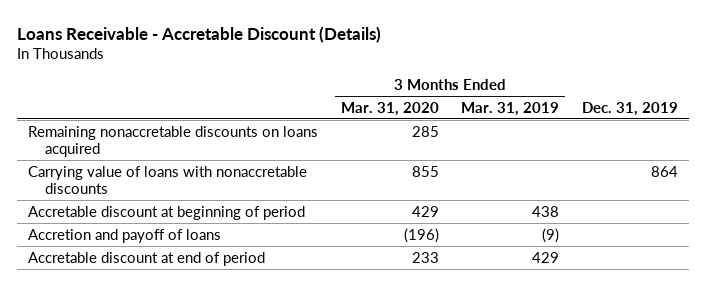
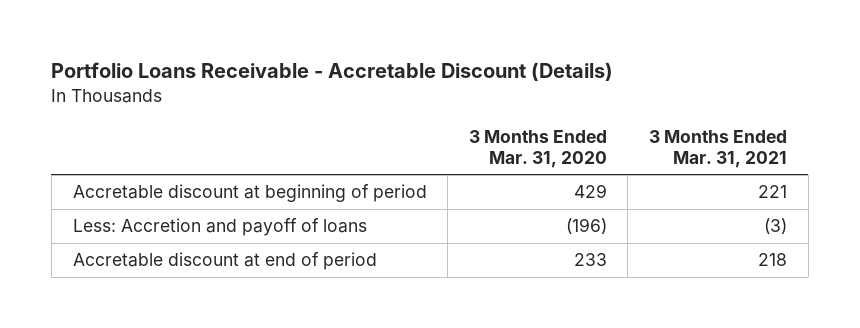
[17,25,382,43] Loans Receivable - Accretable Discount (Details) -> [51,62,614,82] Portfolio Loans Receivable - Accretable Discount (Details)
[461,101,560,116] Mar. 31, 2019 -> none
[581,101,678,116] Dec. 31, 2019 -> none
none -> [649,129,788,168] 3 Months Ended Mar. 31, 2021
[28,125,319,158] Remaining nonaccretable discounts on loans acquired -> none
[28,165,308,195] Carrying value of loans with nonaccretable discounts -> none
[28,228,222,243] Accretion and payoff of loans -> [72,218,367,237] Less: Accretion and payoff of loans

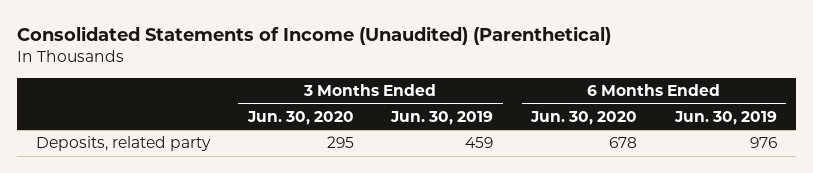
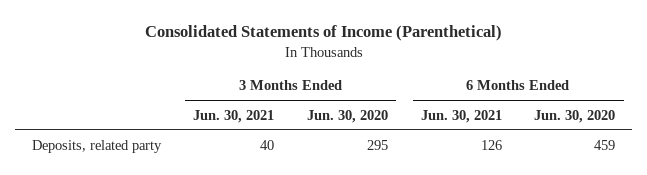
[16,26,611,46] Consolidated Statements of Income (Unaudited) (Parenthetical) -> [144,25,502,42] Consolidated Statements of Income (Parenthetical)
[390,110,494,125] Jun. 30, 2019 -> none
[673,110,777,125] Jun. 30, 2019 -> none
none -> [193,109,275,123] Jun. 30, 2021
none -> [420,109,502,123] Jun. 30, 2021
[609,137,638,149] 678 -> [594,140,616,151] 459

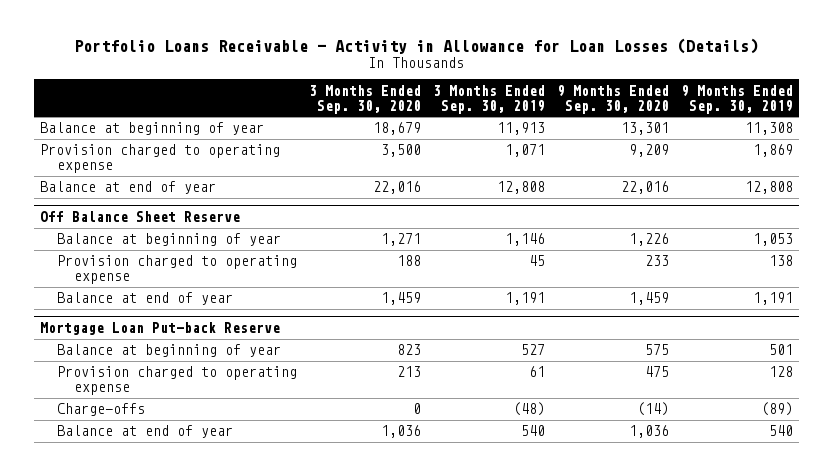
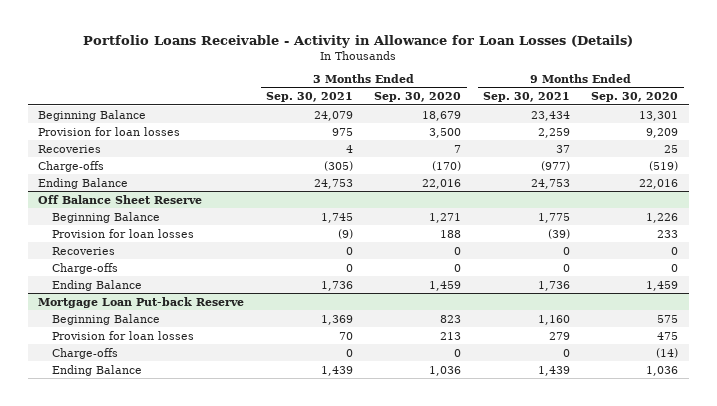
[432,84,545,114] 3 Months Ended Sep. 30, 2019 -> none
[680,84,793,114] 9 Months Ended Sep. 30, 2019 -> none
none -> [265,92,353,103] Sep. 30, 2021
none -> [482,92,570,103] Sep. 30, 2021
[39,122,264,136] Balance at beginning of year -> [38,109,147,121] Beginning Balance
[39,144,280,174] Provision charged to operating expense -> [38,126,181,136] Provision for loan losses
none -> [38,144,102,153] Recoveries
none -> [38,160,105,172] Charge-offs
[39,181,216,195] Balance at end of year -> [38,177,129,189] Ending Balance
[56,233,281,247] Balance at beginning of year -> [52,211,161,223] Beginning Balance
[56,255,297,285] Provision charged to operating expense -> [52,228,195,238] Provision for loan losses
none -> [52,246,116,255] Recoveries
none -> [52,262,119,274] Charge-offs
[56,292,233,306] Balance at end of year -> [52,279,143,291] Ending Balance
[56,344,281,358] Balance at beginning of year -> [52,313,161,325] Beginning Balance
[56,366,297,396] Provision charged to operating expense -> [52,330,195,340] Provision for loan losses
[56,425,233,439] Balance at end of year -> [52,364,143,376] Ending Balance

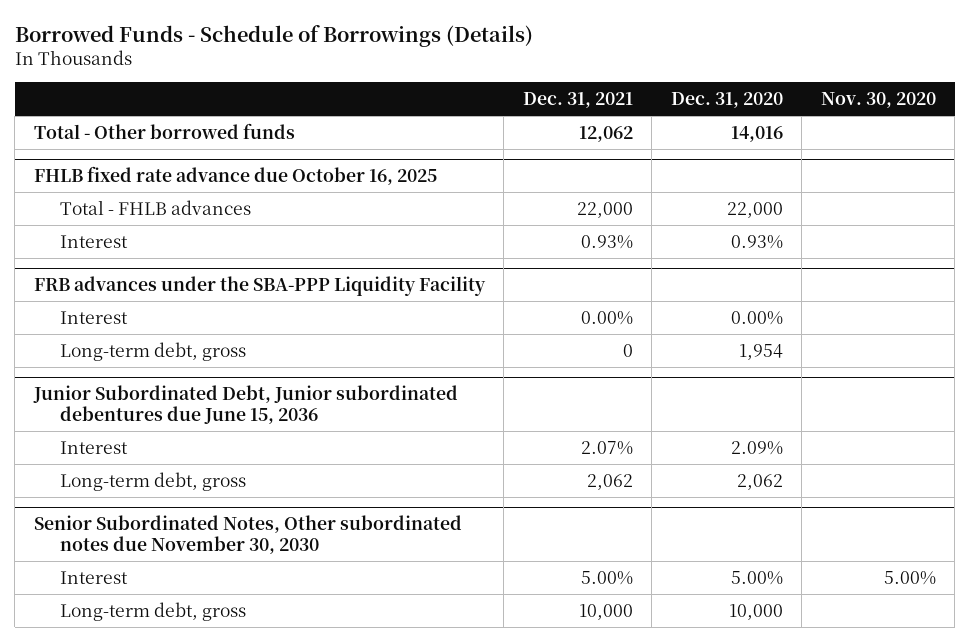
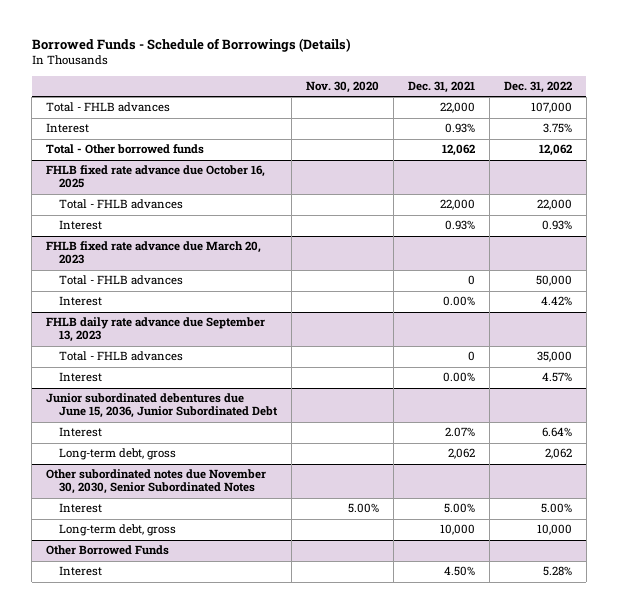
[670,92,783,109] Dec. 31, 2020 -> none
none -> [503,80,572,93] Dec. 31, 2022
none -> [46,102,171,113] Total - FHLB advances
none -> [46,123,90,134] Interest
[33,276,486,297] FRB advances under the SBA-PPP Liquidity Facility -> none
none -> [46,241,262,265] FHLB fixed rate advance due March 20, 2023
none -> [58,275,183,286] Total - FHLB advances
[60,341,247,361] Long-term debt, gross -> none
none -> [46,317,266,343] FHLB daily rate advance due September 13, 2023
none -> [58,351,183,362] Total - FHLB advances
none -> [58,372,102,383] Interest
[32,385,458,424] Junior Subordinated Debt, Junior subordinated debentures due June 15, 2036 -> [46,393,278,419] Junior subordinated debentures due June 15, 2036, Junior Subordinated Debt
[33,515,462,554] Senior Subordinated Notes, Other subordinated notes due November 30, 2030 -> [46,469,267,495] Other subordinated notes due November 30, 2030, Senior Subordinated Notes
none -> [46,545,170,556] Other Borrowed Funds
none -> [58,566,102,577] Interest

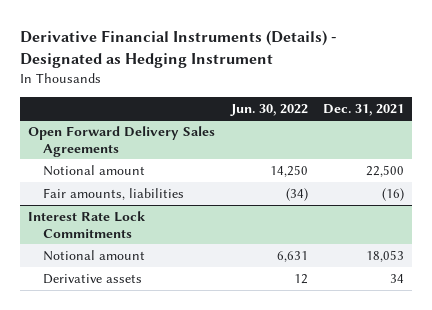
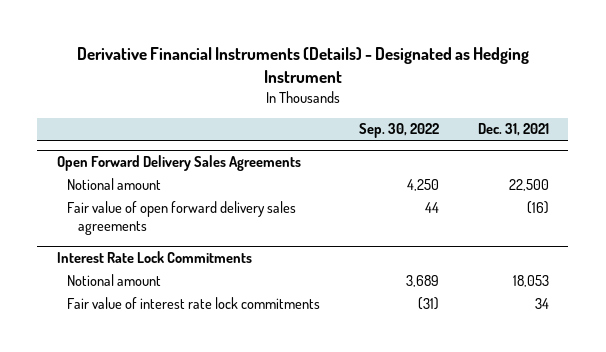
[229,103,308,116] Jun. 30, 2022 -> none
none -> [359,123,440,139] Sep. 30, 2022
[43,187,185,200] Fair amounts, liabilities -> [67,200,297,236] Fair value of open forward delivery sales agreements
[43,273,143,284] Derivative assets -> [67,296,321,309] Fair value of interest rate lock commitments

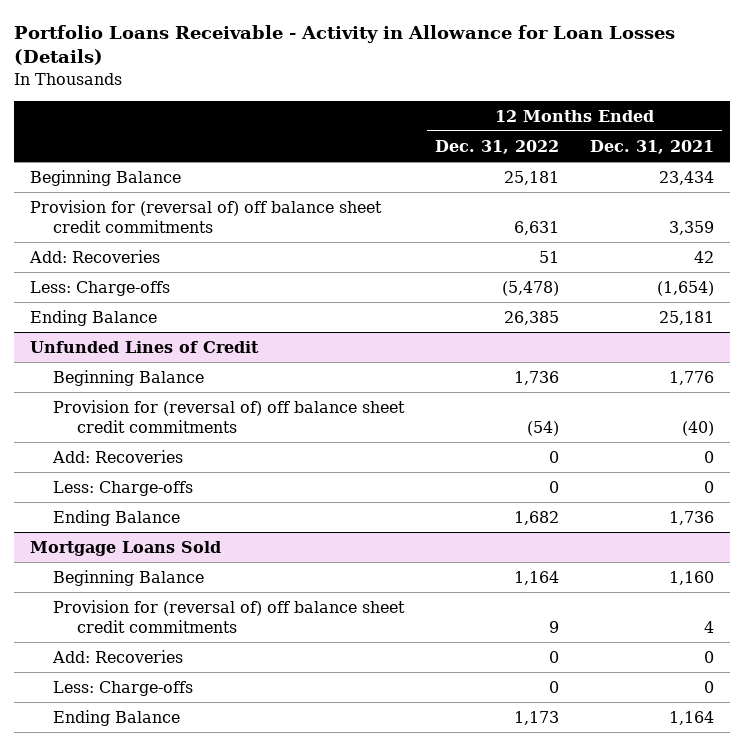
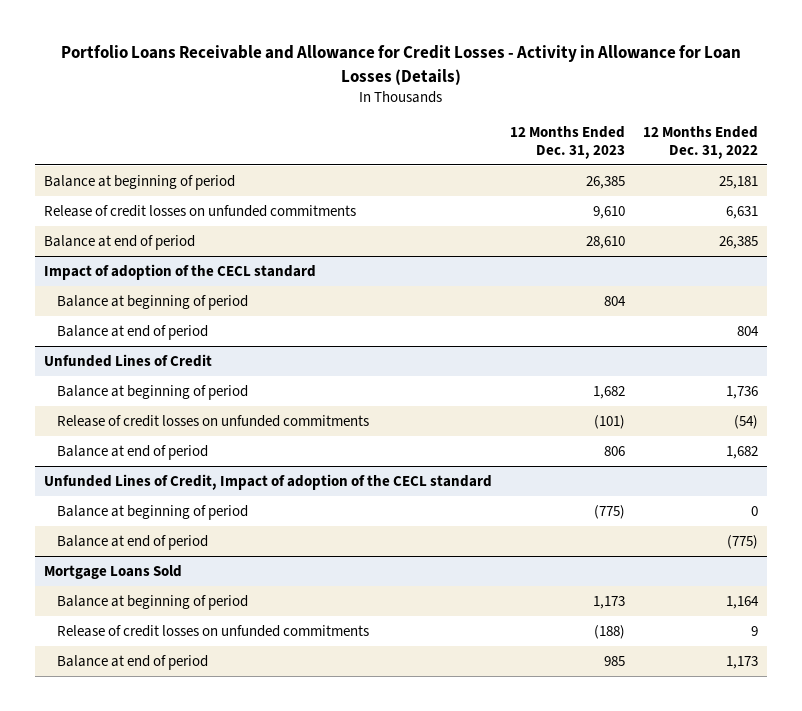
[14,24,676,66] Portfolio Loans Receivable - Activity in Allowance for Loan Losses (Details) -> [61,45,742,85] Portfolio Loans Receivable and Allowance for Credit Losses - Activity in Allowance for Loan Losses (Details)
[590,139,715,154] Dec. 31, 2021 -> none
none -> [510,125,626,159] 12 Months Ended Dec. 31, 2023
[28,249,160,263] Add: Recoveries -> none
[29,280,170,296] Less: Charge-offs -> none
[29,169,181,186] Beginning Balance -> [44,174,236,190] Balance at beginning of period
[29,199,382,233] Provision for (reversal of) off balance sheet credit commitments -> [44,204,357,217] Release of credit losses on unfunded commitments
[29,309,157,326] Ending Balance -> [44,234,196,250] Balance at end of period
none -> [44,263,317,280] Impact of adoption of the CECL standard
none -> [56,294,248,310] Balance at beginning of period
none -> [56,324,208,340] Balance at end of period
[52,449,184,463] Add: Recoveries -> none
[53,480,194,496] Less: Charge-offs -> none
[53,369,205,386] Beginning Balance -> [56,384,248,400] Balance at beginning of period
[53,399,406,433] Provision for (reversal of) off balance sheet credit commitments -> [56,414,369,427] Release of credit losses on unfunded commitments
[53,509,181,526] Ending Balance -> [56,444,208,460] Balance at end of period
none -> [44,473,493,490] Unfunded Lines of Credit, Impact of adoption of the CECL standard
none -> [56,504,248,520] Balance at beginning of period
none -> [56,534,208,550] Balance at end of period
[52,649,184,663] Add: Recoveries -> none
[53,680,194,696] Less: Charge-offs -> none
[53,569,205,586] Beginning Balance -> [56,594,248,610] Balance at beginning of period
[53,599,406,633] Provision for (reversal of) off balance sheet credit commitments -> [56,624,369,637] Release of credit losses on unfunded commitments
[53,709,181,726] Ending Balance -> [56,654,208,670] Balance at end of period

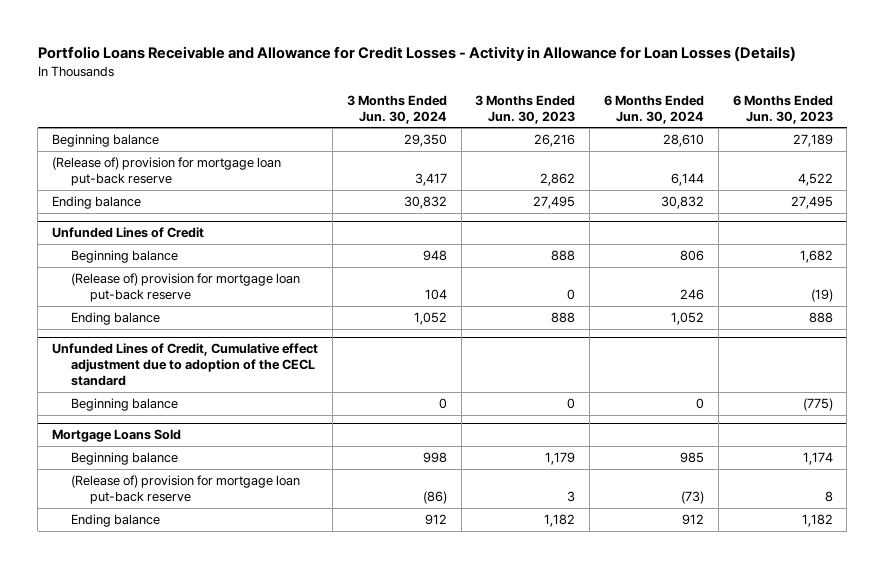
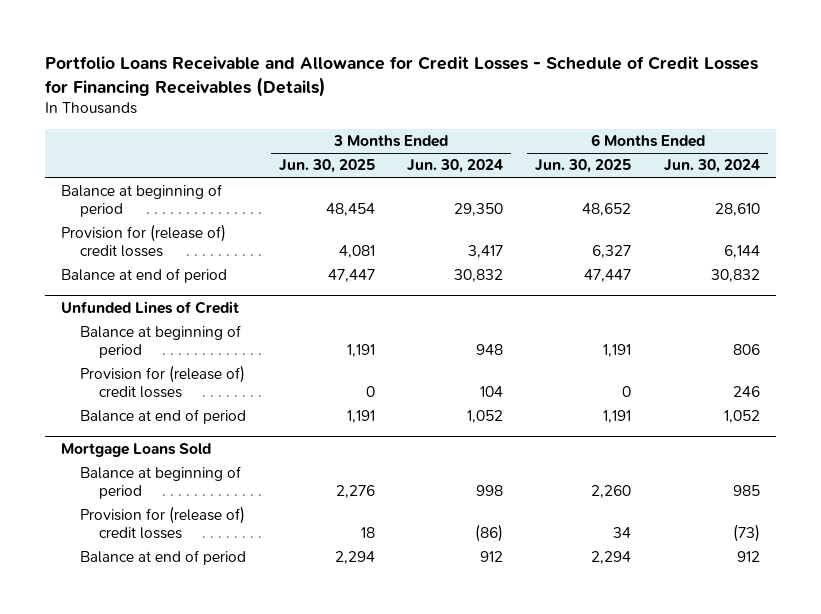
[37,46,796,62] Portfolio Loans Receivable and Allowance for Credit Losses - Activity in Allowance for Loan Losses (Details) -> [45,55,759,97] Portfolio Loans Receivable and Allowance for Credit Losses - Schedule of Credit Losses for Financing Receivables (Details)
[475,94,576,124] 3 Months Ended Jun. 30, 2023 -> none
[732,94,833,124] 6 Months Ended Jun. 30, 2023 -> none
none -> [278,159,375,174] Jun. 30, 2025
none -> [535,159,632,174] Jun. 30, 2025
[52,133,160,147] Beginning balance -> [61,184,223,218] Balance at beginning of period
[52,156,282,186] (Release of) provision for mortgage loan put-back reserve -> [61,224,227,258] Provision for (release of) credit losses
[52,195,142,209] Ending balance -> [61,268,228,284] Balance at end of period
[52,342,319,386] Unfunded Lines of Credit, Cumulative effect adjustment due to adoption of the CECL standard -> none
[71,397,179,411] Beginning balance -> none
[71,249,179,263] Beginning balance -> [80,325,242,359] Balance at beginning of period
[71,272,301,302] (Release of) provision for mortgage loan put-back reserve -> [80,365,246,399] Provision for (release of) credit losses
[71,311,161,325] Ending balance -> [80,409,247,425] Balance at end of period
[71,451,179,465] Beginning balance -> [80,466,242,500] Balance at beginning of period
[71,474,301,504] (Release of) provision for mortgage loan put-back reserve -> [80,506,246,540] Provision for (release of) credit losses
[71,513,161,527] Ending balance -> [80,550,247,566] Balance at end of period

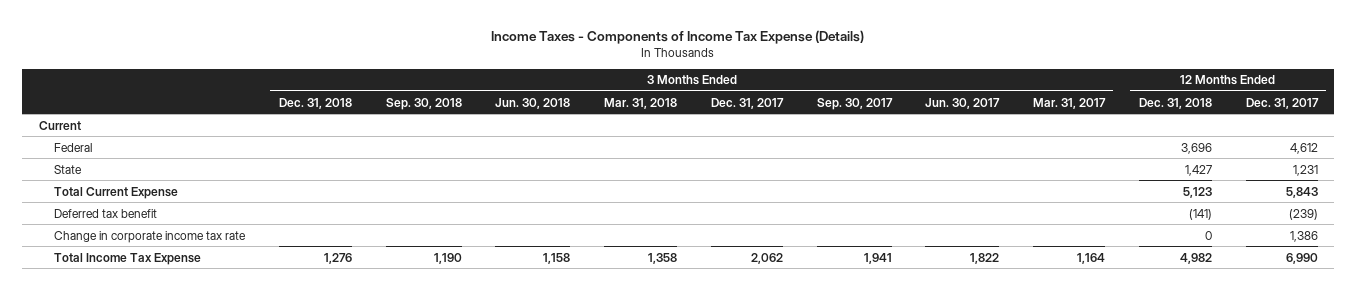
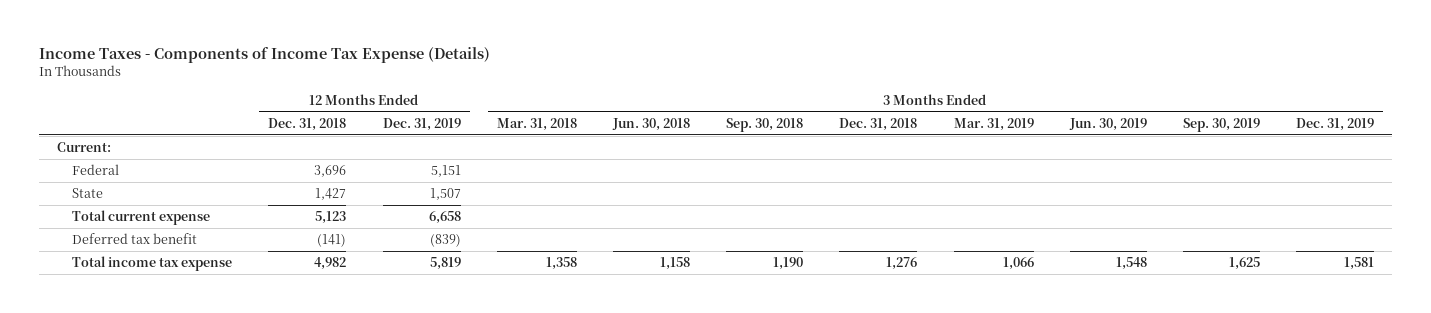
[710,97,784,109] Dec. 31, 2017 -> none
[816,97,893,110] Sep. 30, 2017 -> none
[925,97,1001,109] Jun. 30, 2017 -> none
[1033,97,1107,109] Mar. 31, 2017 -> none
[1245,97,1319,109] Dec. 31, 2017 -> none
none -> [382,117,461,131] Dec. 31, 2019
none -> [953,117,1034,131] Mar. 31, 2019
none -> [1068,117,1147,131] Jun. 30, 2019
none -> [1183,117,1261,132] Sep. 30, 2019
none -> [1296,117,1375,131] Dec. 31, 2019
[38,120,81,130] Current -> [57,142,112,153] Current:
[54,186,179,199] Total Current Expense -> [72,210,211,226] Total current expense
[54,230,247,243] Change in corporate income tax rate -> none
[54,252,202,265] Total Income Tax Expense -> [72,256,233,272] Total income tax expense

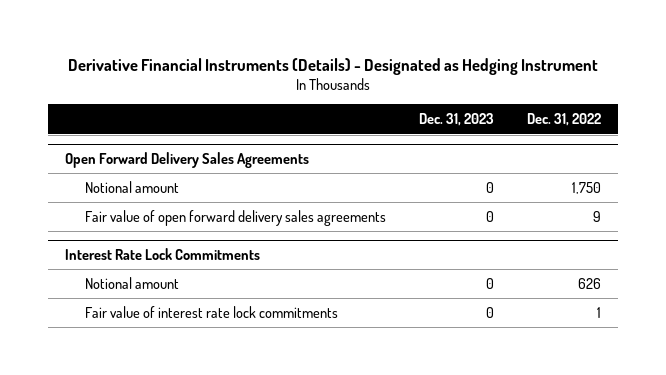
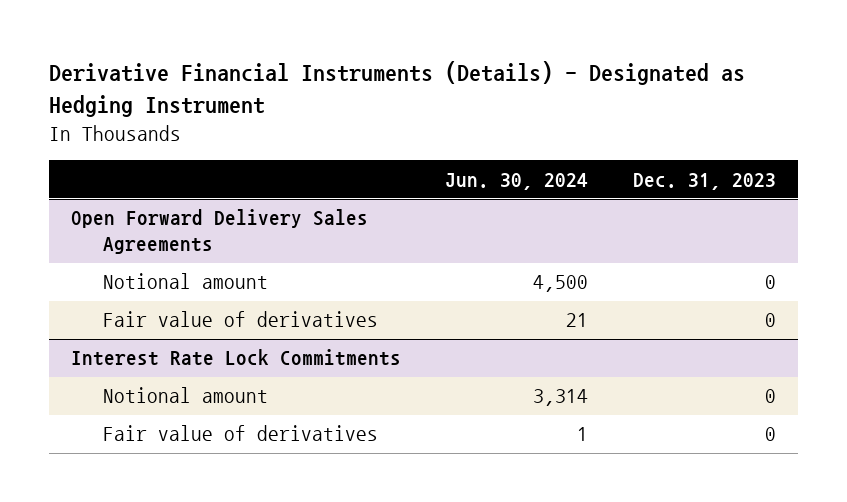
[527,113,602,127] Dec. 31, 2022 -> none
none -> [445,172,589,190] Jun. 30, 2024
[85,209,387,226] Fair value of open forward delivery sales agreements -> [102,311,378,328] Fair value of derivatives
[85,305,339,318] Fair value of interest rate lock commitments -> none
none -> [102,425,378,442] Fair value of derivatives

